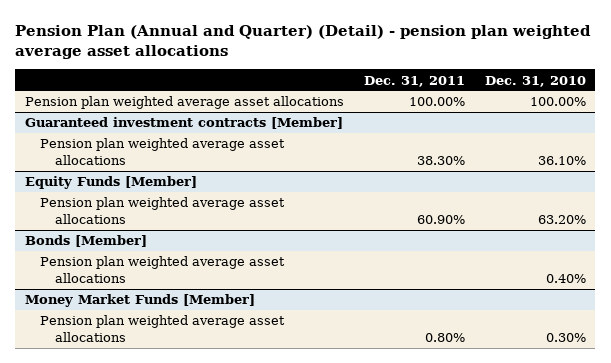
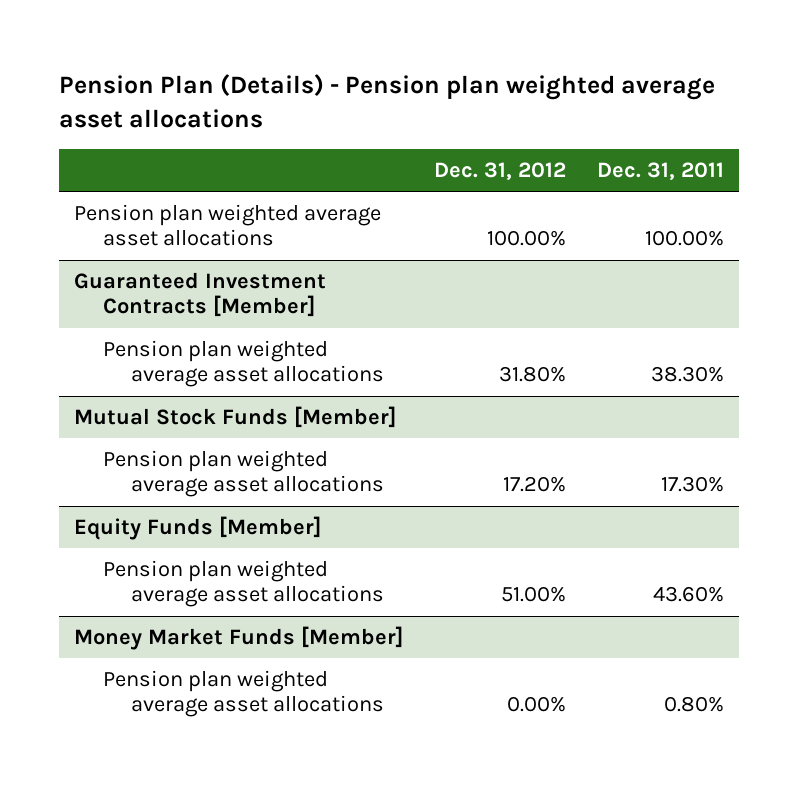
[15,24,592,60] Pension Plan (Annual and Quarter) (Detail) - pension plan weighted average asset allocations -> [59,74,716,129] Pension Plan (Details) - Pension plan weighted average asset allocations
[484,75,586,87] Dec. 31, 2010 -> none
none -> [434,162,567,181] Dec. 31, 2012
[24,117,343,130] Guaranteed investment contracts [Member] -> [74,272,327,318] Guaranteed Investment Contracts [Member]
none -> [74,406,397,429] Mutual Stock Funds [Member]
none -> [102,450,385,498] Pension plan weighted average asset allocations
[24,235,147,248] Bonds [Member] -> none
[39,256,285,284] Pension plan weighted average asset allocations -> none
[416,215,465,225] 60.90% -> [652,586,724,603] 43.60%

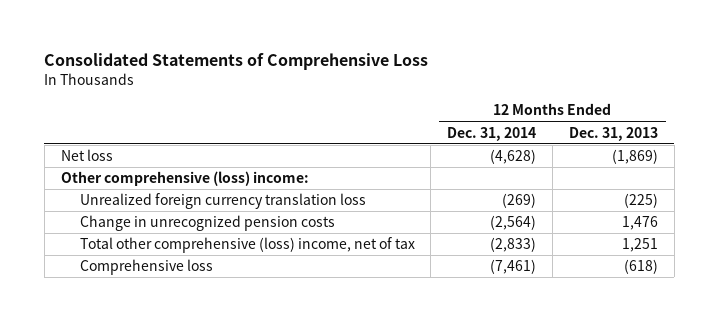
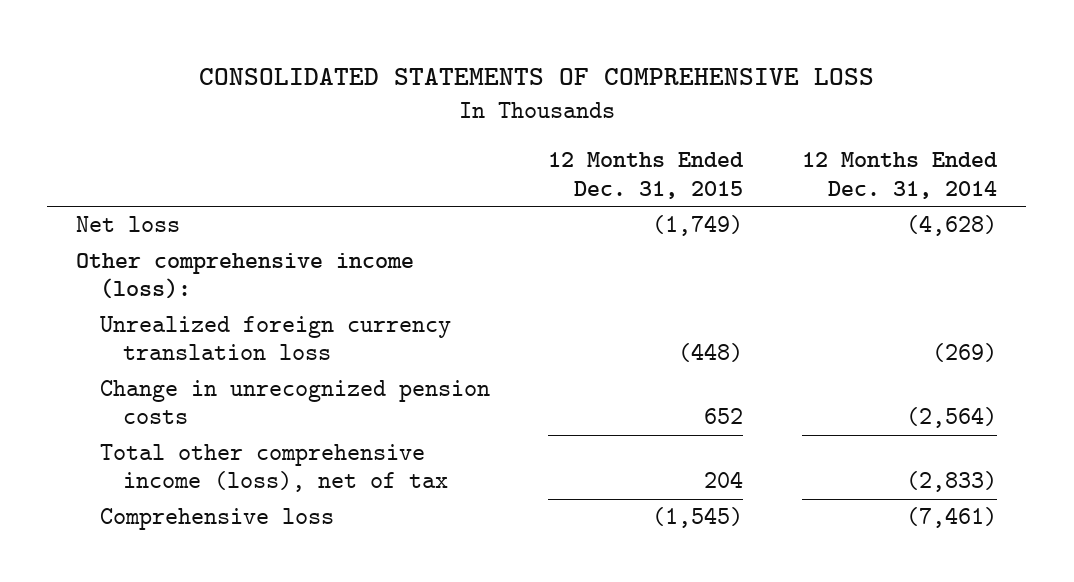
[44,53,429,71] Consolidated Statements of Comprehensive Loss -> [198,67,874,85] CONSOLIDATED STATEMENTS OF COMPREHENSIVE LOSS
[568,126,658,141] Dec. 31, 2013 -> none
none -> [548,152,745,199] 12 Months Ended Dec. 31, 2015
[60,171,309,187] Other comprehensive (loss) income: -> [76,253,415,300] Other comprehensive income (loss):
[79,237,415,254] Total other comprehensive (loss) income, net of tax -> [99,444,448,493] Total other comprehensive income (loss), net of tax

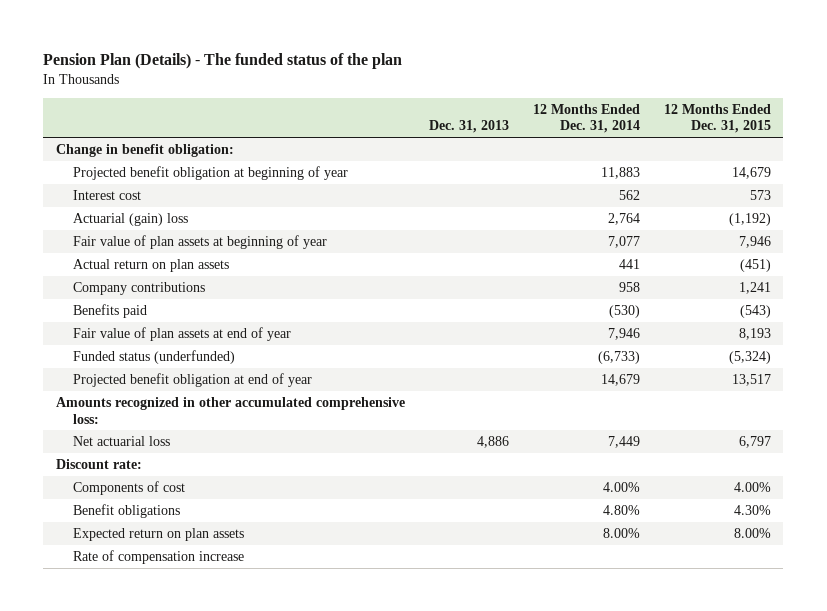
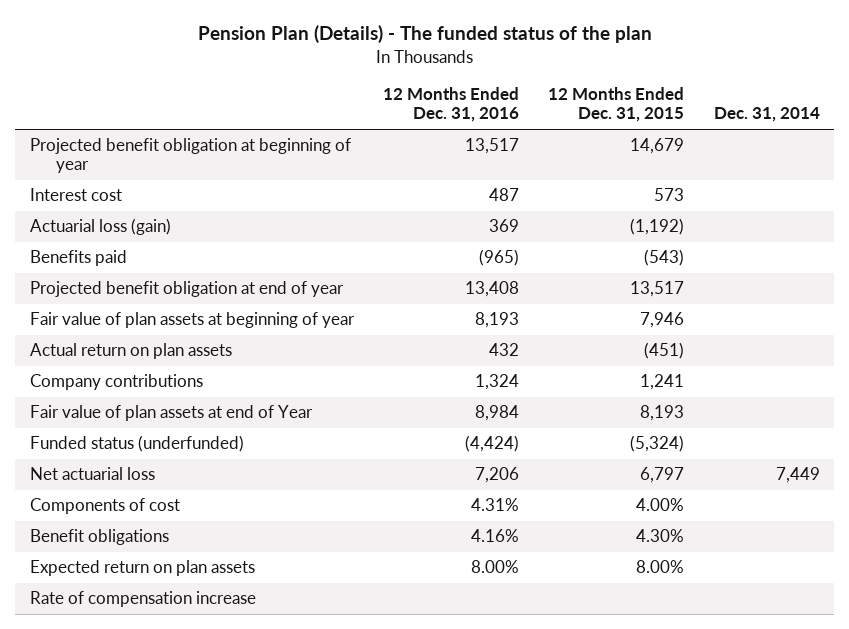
[428,120,509,134] Dec. 31, 2013 -> none
[533,103,641,134] 12 Months Ended Dec. 31, 2014 -> none
none -> [383,87,520,123] 12 Months Ended Dec. 31, 2016
none -> [713,107,820,123] Dec. 31, 2014
[55,143,234,157] Change in benefit obligation: -> none
[72,212,188,226] Actuarial (gain) loss -> [29,218,171,236] Actuarial loss (gain)
[72,303,147,318] Benefits paid -> [29,250,127,267] Benefits paid
[72,372,312,387] Projected benefit obligation at end of year -> [29,281,344,298] Projected benefit obligation at end of year
[72,326,291,341] Fair value of plan assets at end of year -> [29,405,313,422] Fair value of plan assets at end of Year
[55,396,405,424] Amounts recognized in other accumulated comprehensive loss: -> none
[55,458,142,469] Discount rate: -> none

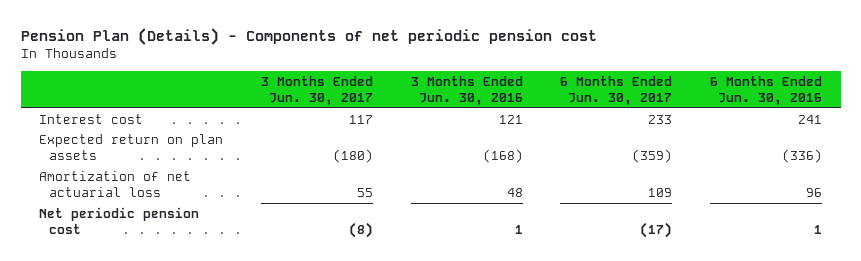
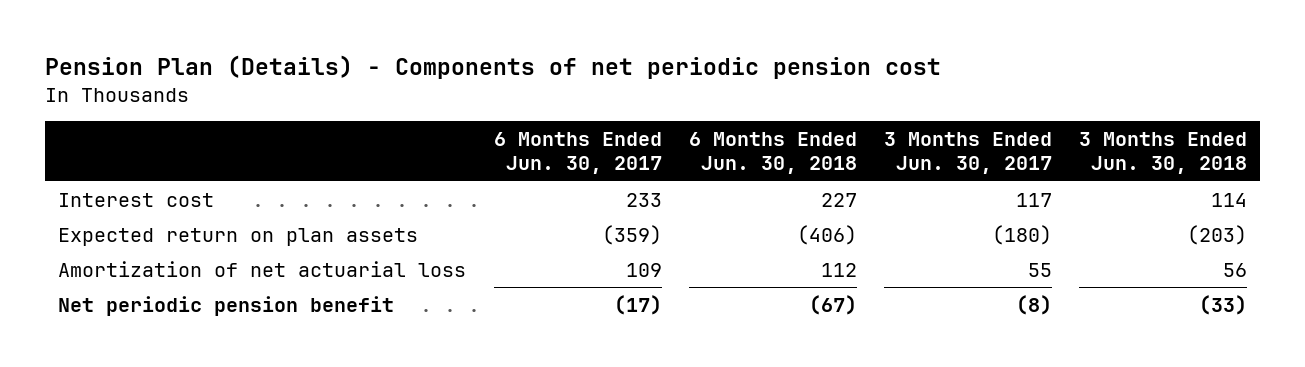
[410,75,523,106] 3 Months Ended Jun. 30, 2016 -> none
[709,75,822,106] 6 Months Ended Jun. 30, 2016 -> none
none -> [688,131,857,175] 6 Months Ended Jun. 30, 2018
none -> [1078,131,1247,175] 3 Months Ended Jun. 30, 2018
[39,206,200,235] Net periodic pension cost -> [58,295,395,316] Net periodic pension benefit

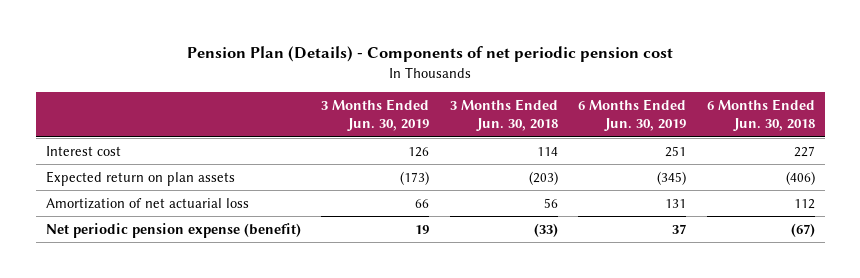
[493,131,662,175] 6 Months Ended Jun. 30, 2017 -> none
[883,131,1052,175] 3 Months Ended Jun. 30, 2017 -> none
none -> [321,98,430,132] 3 Months Ended Jun. 30, 2019
none -> [578,98,687,132] 6 Months Ended Jun. 30, 2019
[58,295,395,316] Net periodic pension benefit -> [45,222,301,238] Net periodic pension expense (benefit)

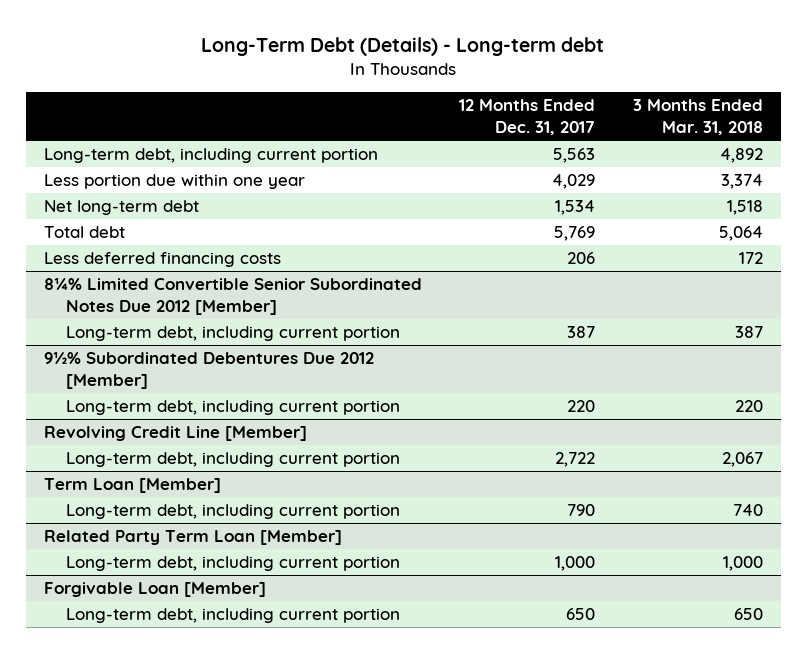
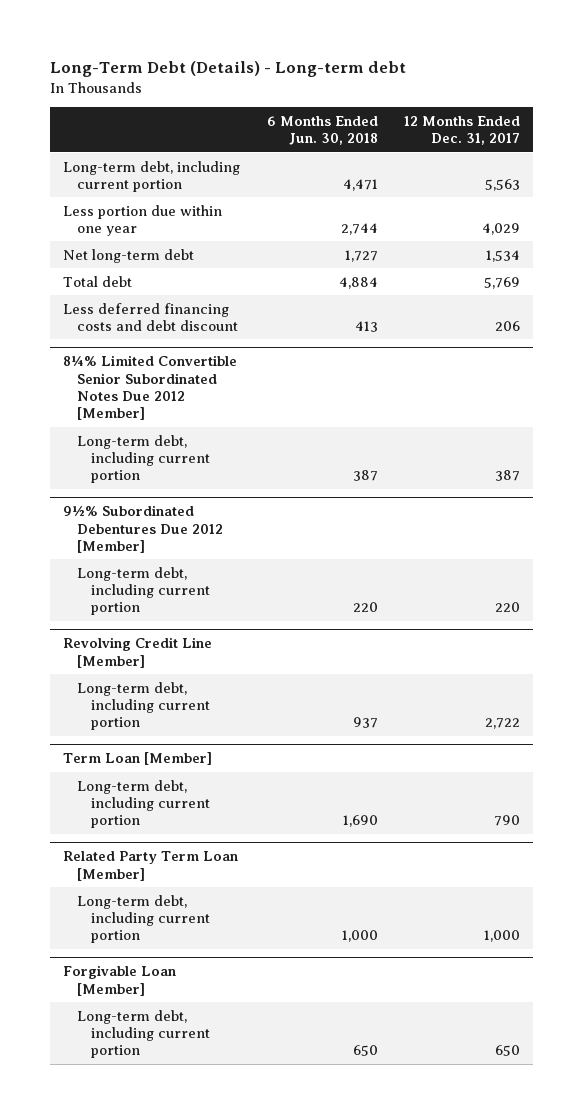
[632,99,763,136] 3 Months Ended Mar. 31, 2018 -> none
none -> [266,116,378,146] 6 Months Ended Jun. 30, 2018
[44,252,282,268] Less deferred financing costs -> [63,302,239,331] Less deferred financing costs and debt discount

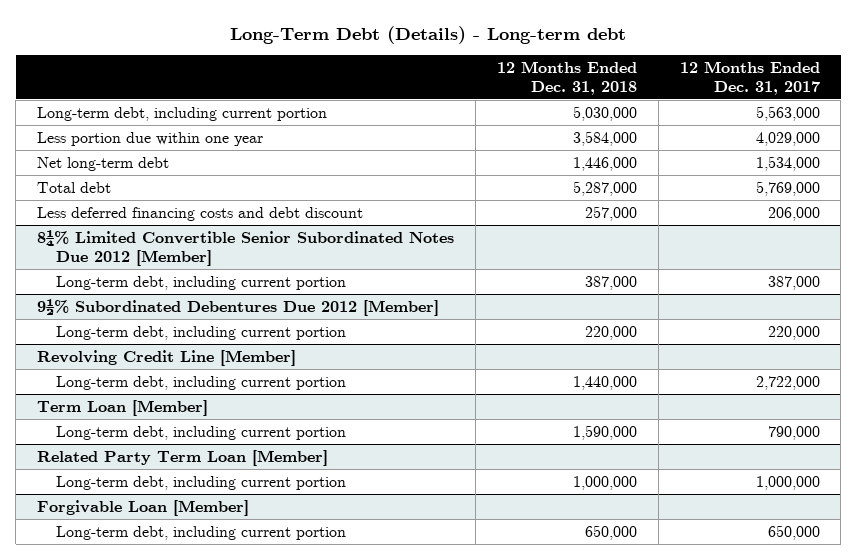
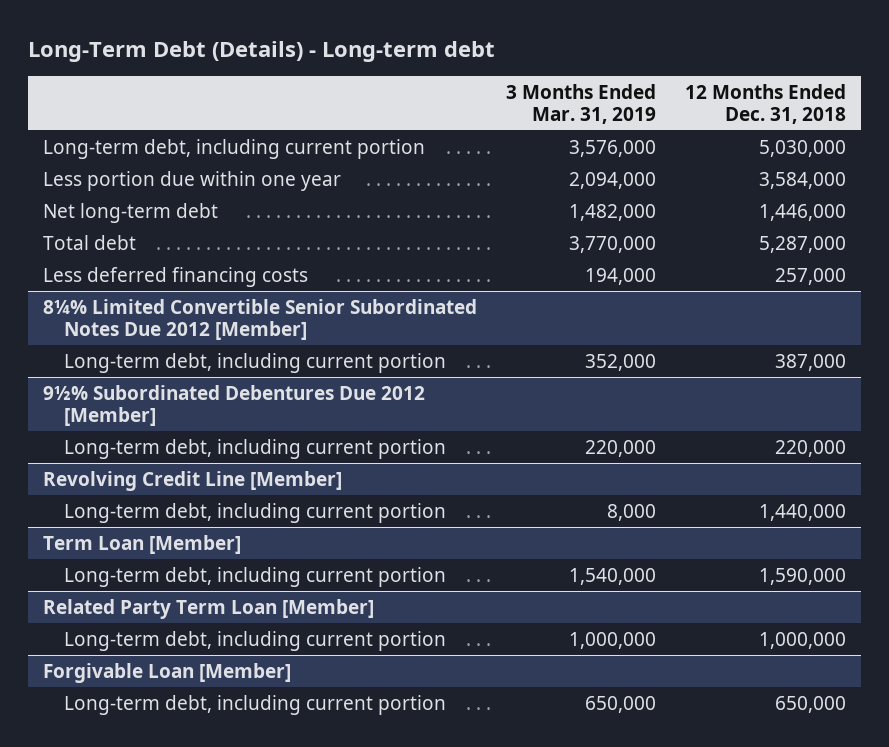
[679,60,820,95] 12 Months Ended Dec. 31, 2017 -> none
none -> [506,84,657,124] 3 Months Ended Mar. 31, 2019
[36,206,363,221] Less deferred financing costs and debt discount -> [42,266,308,287] Less deferred financing costs

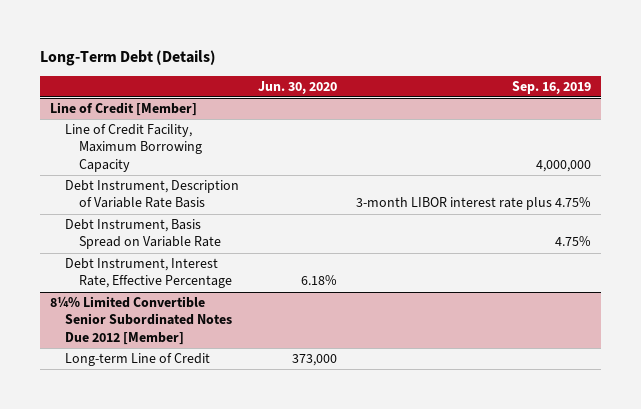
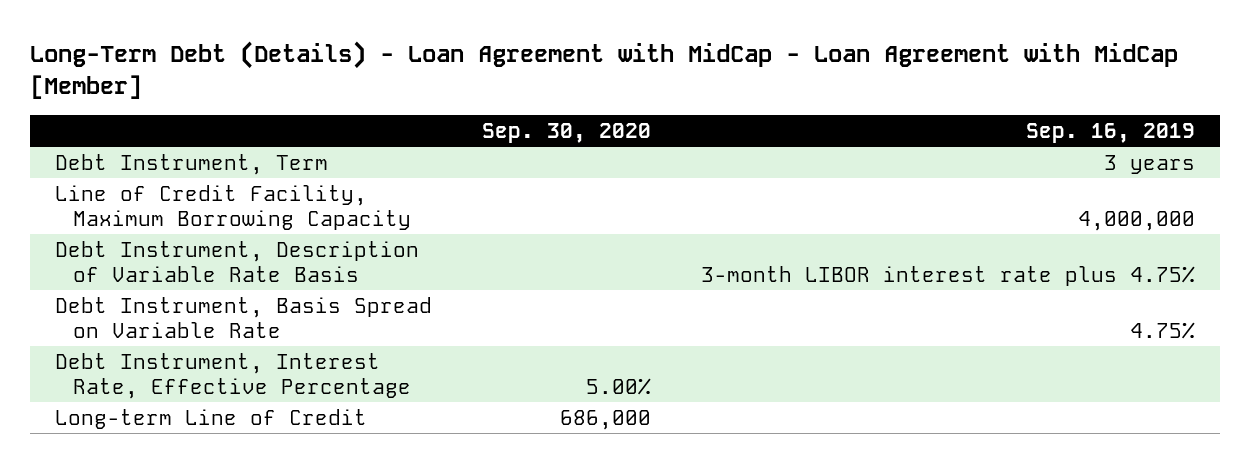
[40,49,217,66] Long-Term Debt (Details) -> [29,41,1178,100] Long-Term Debt (Details) - Loan Agreement with MidCap - Loan Agreement with MidCap [Member]
[257,80,337,94] Jun. 30, 2020 -> none
none -> [481,122,651,143] Sep. 30, 2020
[49,102,197,117] Line of Credit [Member] -> none
none -> [54,153,328,175] Debt Instrument, Term
[49,296,232,345] 8¼% Limited Convertible Senior Subordinated Notes Due 2012 [Member] -> none

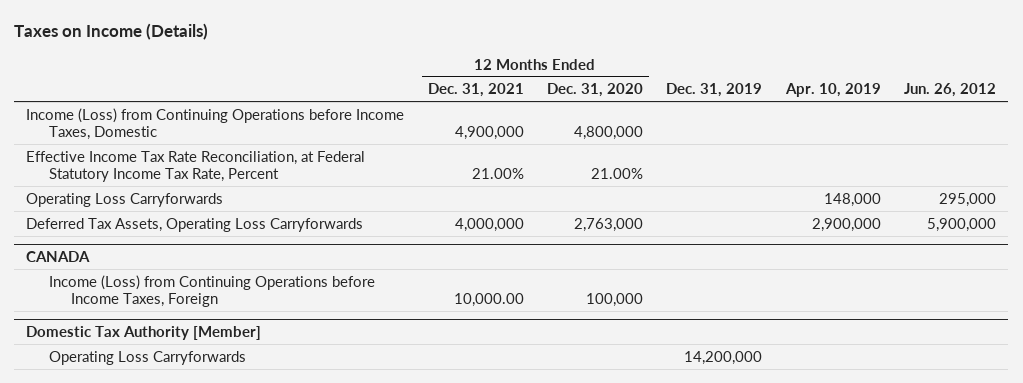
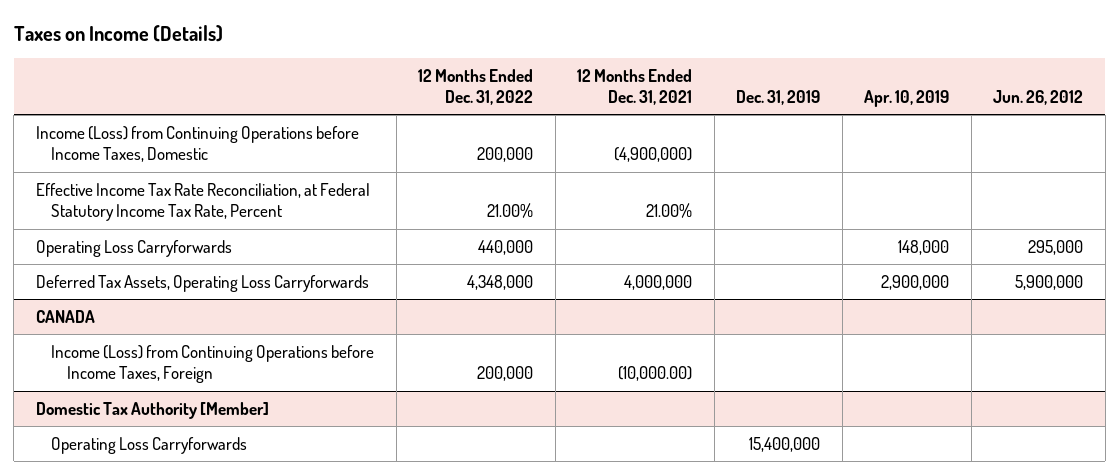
[547,83,644,98] Dec. 31, 2020 -> none
none -> [418,68,534,106] 12 Months Ended Dec. 31, 2022
[454,125,524,140] 4,900,000 -> [614,147,693,163] (4,900,000)
[453,292,524,307] 10,000.00 -> [618,366,693,382] (10,000.00)
[684,350,763,365] 14,200,000 -> [749,436,821,452] 15,400,000

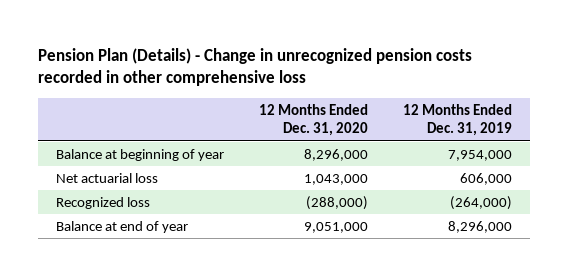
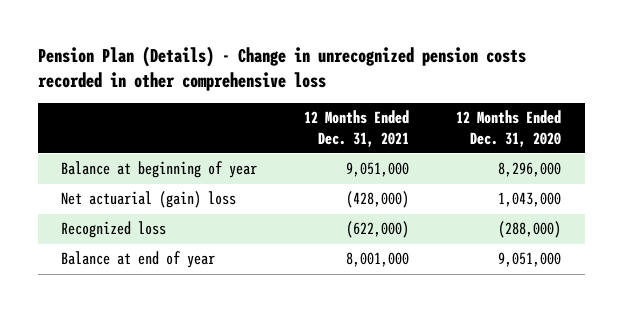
[403,103,513,137] 12 Months Ended Dec. 31, 2019 -> none
none -> [304,110,410,147] 12 Months Ended Dec. 31, 2021
[55,172,158,183] Net actuarial loss -> [61,191,237,209] Net actuarial (gain) loss

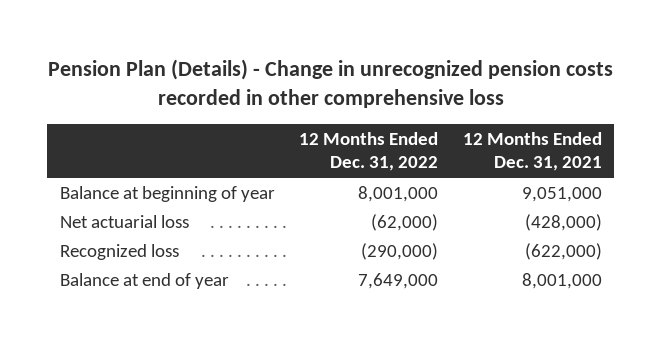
[456,110,562,147] 12 Months Ended Dec. 31, 2020 -> none
none -> [299,131,439,172] 12 Months Ended Dec. 31, 2022
[61,191,237,209] Net actuarial (gain) loss -> [59,214,189,228] Net actuarial loss

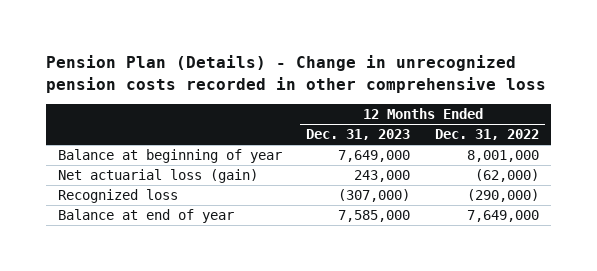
[462,131,602,172] 12 Months Ended Dec. 31, 2021 -> none
none -> [306,129,411,141] Dec. 31, 2023
[59,214,189,228] Net actuarial loss -> [58,169,259,184] Net actuarial loss (gain)

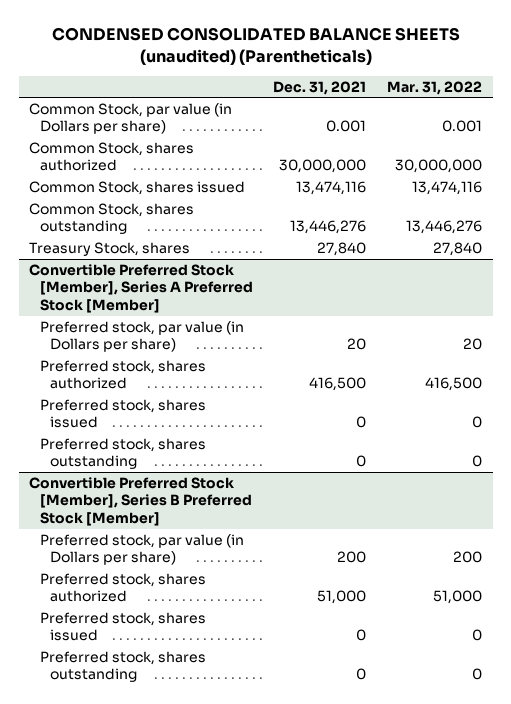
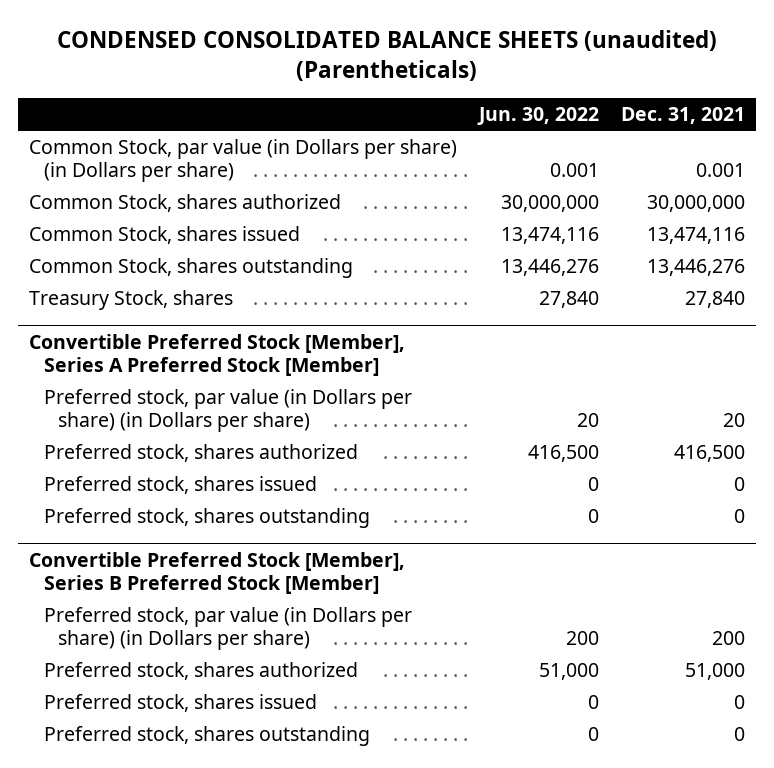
[387,80,483,95] Mar. 31, 2022 -> none
none -> [477,106,600,125] Jun. 30, 2022
[29,102,233,135] Common Stock, par value (in Dollars per share) -> [29,139,458,183] Common Stock, par value (in Dollars per share) (in Dollars per share)
[39,320,244,353] Preferred stock, par value (in Dollars per share) -> [43,389,412,433] Preferred stock, par value (in Dollars per share) (in Dollars per share)
[39,533,244,566] Preferred stock, par value (in Dollars per share) -> [43,607,412,651] Preferred stock, par value (in Dollars per share) (in Dollars per share)

